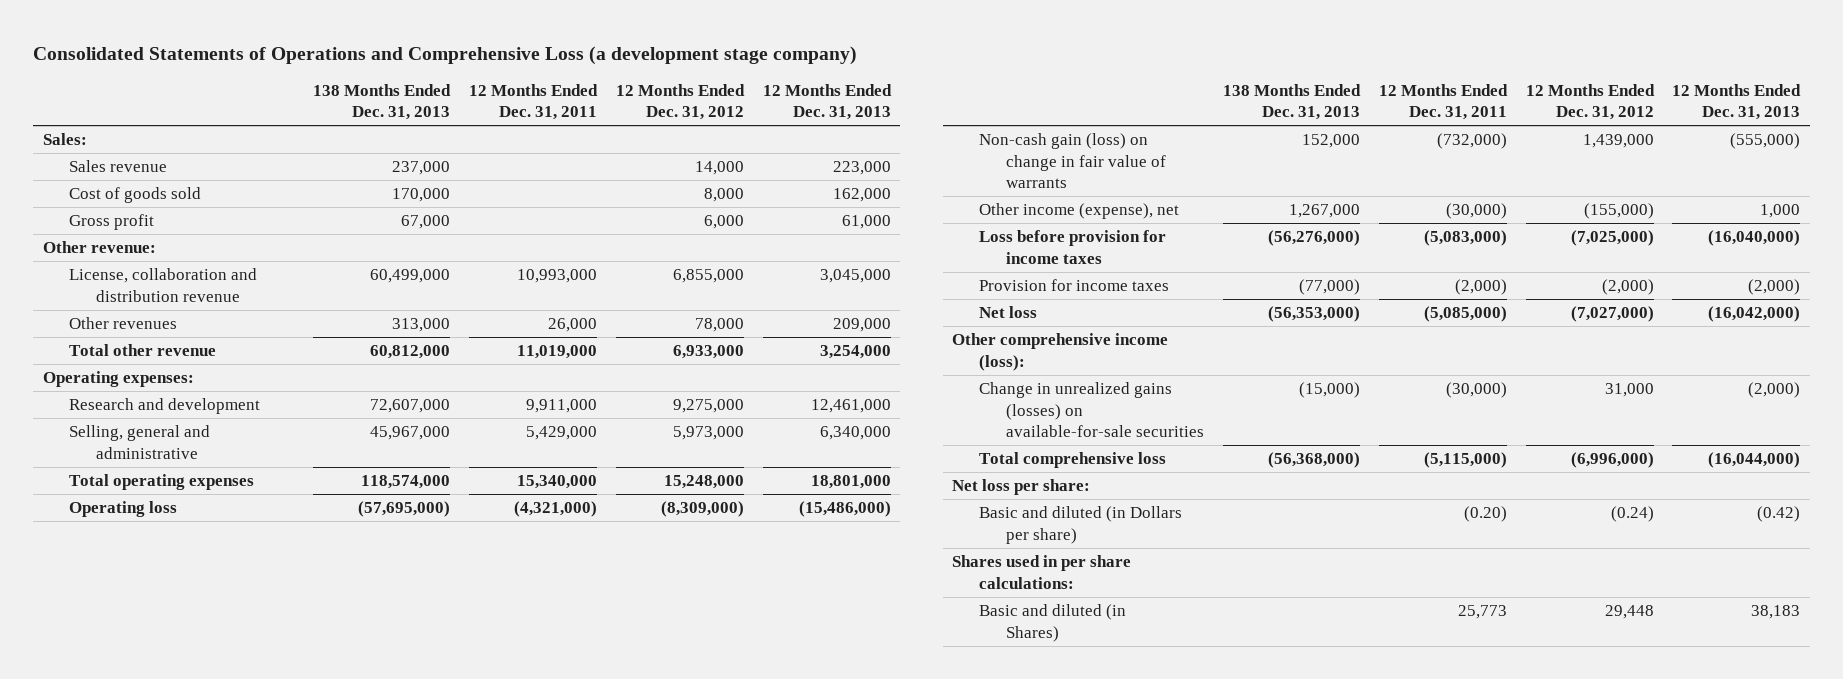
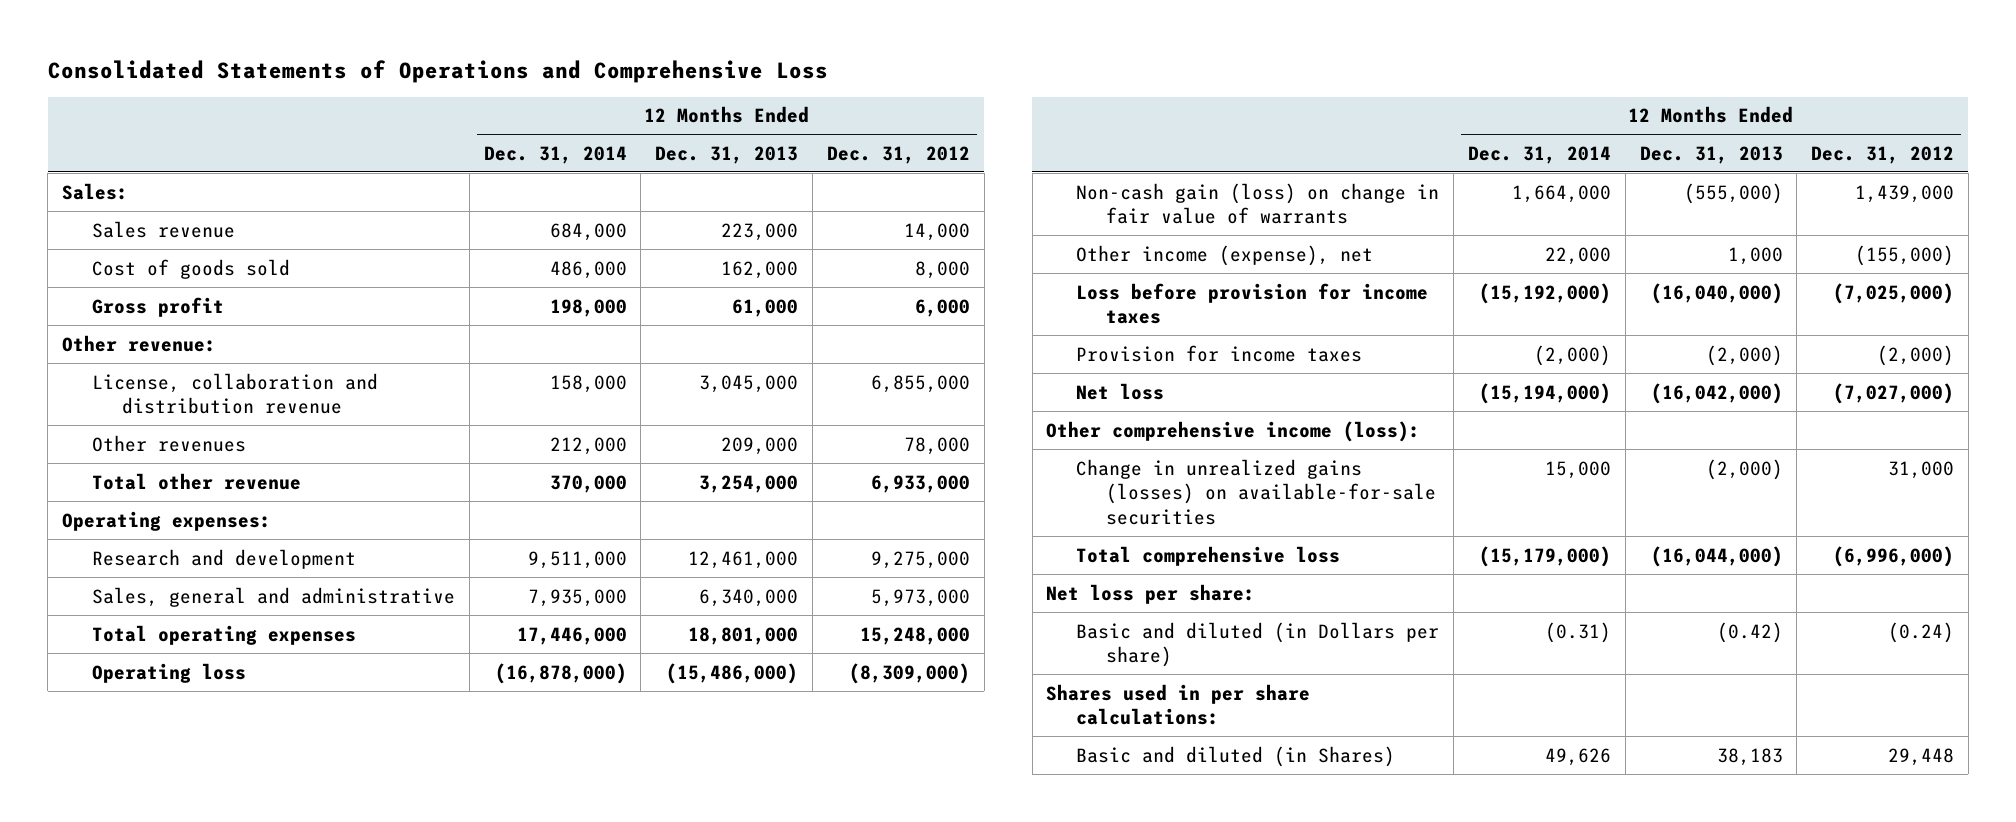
[33,45,858,65] Consolidated Statements of Operations and Comprehensive Loss (a development stage company) -> [47,59,828,83] Consolidated Statements of Operations and Comprehensive Loss
[313,83,452,121] 138 Months Ended Dec. 31, 2013 -> none
[469,83,599,121] 12 Months Ended Dec. 31, 2011 -> none
none -> [483,145,627,164] Dec. 31, 2014
[69,425,211,459] Selling, general and administrative -> [92,586,456,607] Sales, general and administrative

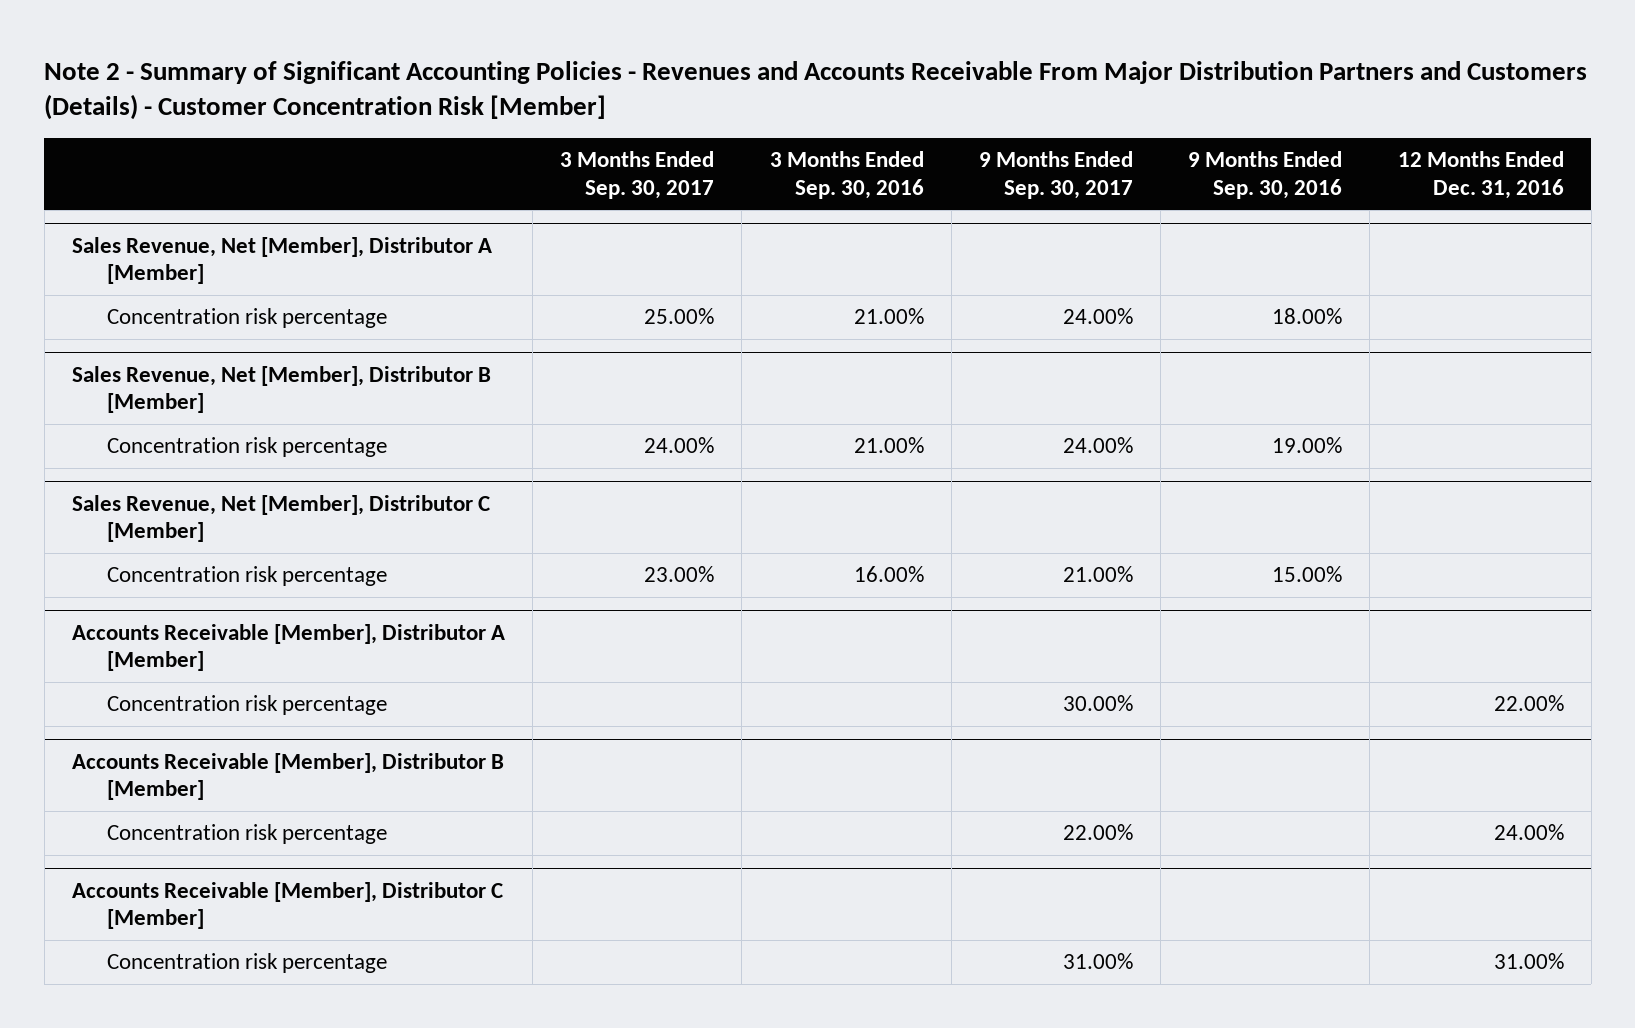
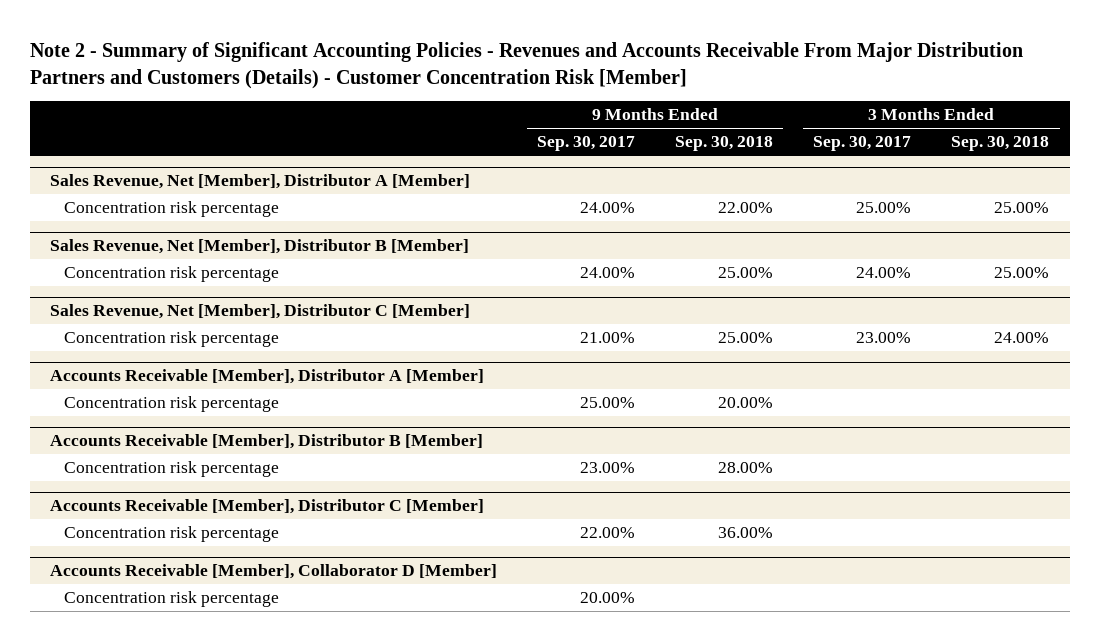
[769,151,924,199] 3 Months Ended Sep. 30, 2016 -> none
[1188,151,1343,199] 9 Months Ended Sep. 30, 2016 -> none
[1397,151,1564,199] 12 Months Ended Dec. 31, 2016 -> none
none -> [675,136,774,152] Sep. 30, 2018
none -> [951,136,1050,152] Sep. 30, 2018
[1062,695,1133,712] 30.00% -> [580,397,636,409] 25.00%
[1062,824,1133,841] 22.00% -> [580,462,636,474] 23.00%
[1062,953,1133,970] 31.00% -> [580,527,636,539] 22.00%
none -> [50,564,498,580] Accounts Receivable [Member], Collaborator D [Member]
none -> [64,591,280,608] Concentration risk percentage

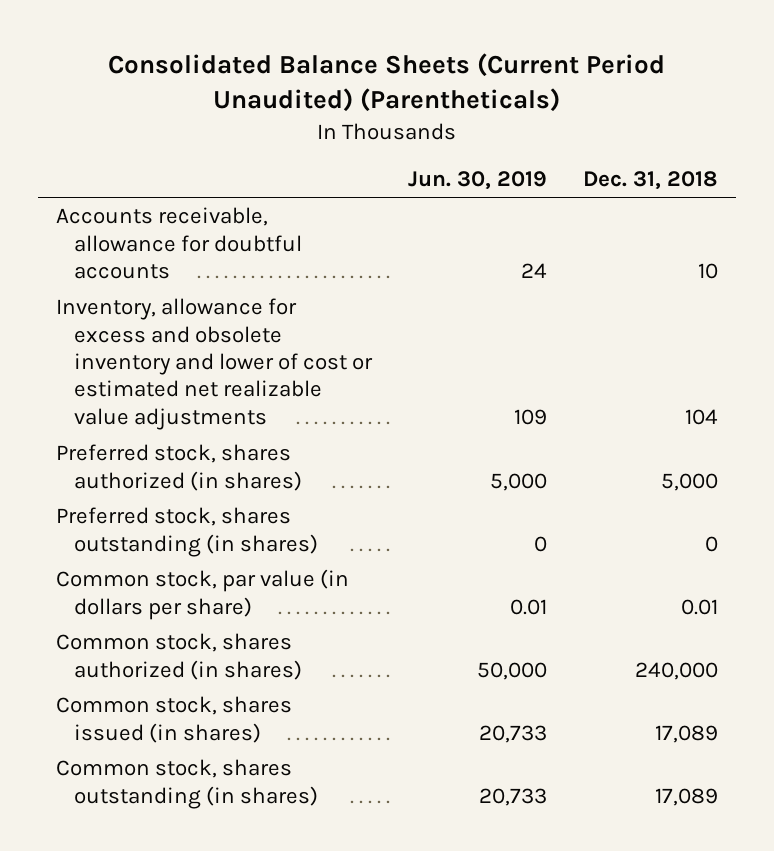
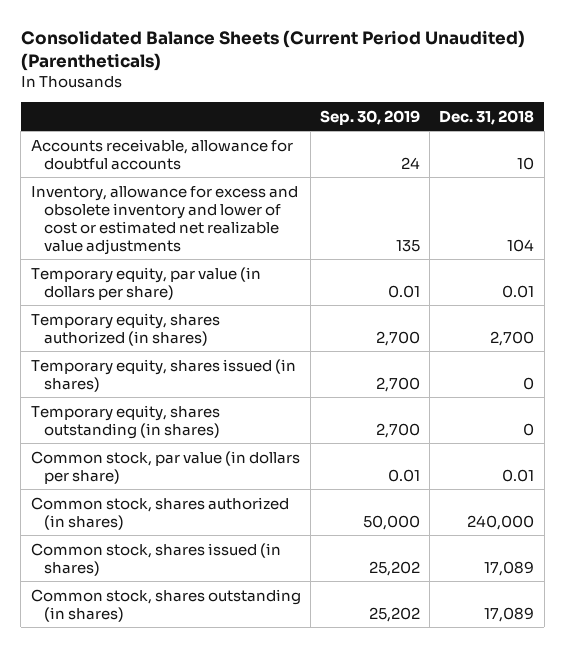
[407,171,547,191] Jun. 30, 2019 -> none
none -> [320,109,421,125] Sep. 30, 2019
[56,444,302,491] Preferred stock, shares authorized (in shares) -> none
[56,507,318,557] Preferred stock, shares outstanding (in shares) -> none
none -> [30,266,261,300] Temporary equity, par value (in dollars per share)
none -> [30,312,220,346] Temporary equity, shares authorized (in shares)
none -> [30,358,296,392] Temporary equity, shares issued (in shares)
none -> [30,404,220,439] Temporary equity, shares outstanding (in shares)

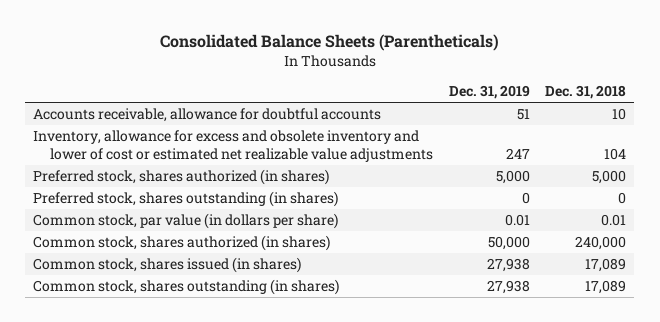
[20,30,525,72] Consolidated Balance Sheets (Current Period Unaudited) (Parentheticals) -> [159,34,499,52] Consolidated Balance Sheets (Parentheticals)
[320,109,421,125] Sep. 30, 2019 -> none
none -> [448,85,530,100] Dec. 31, 2019
[30,266,261,300] Temporary equity, par value (in dollars per share) -> none
[30,312,220,346] Temporary equity, shares authorized (in shares) -> none
[30,358,296,392] Temporary equity, shares issued (in shares) -> none
[30,404,220,439] Temporary equity, shares outstanding (in shares) -> none
none -> [33,169,330,186] Preferred stock, shares authorized (in shares)
none -> [33,191,339,208] Preferred stock, shares outstanding (in shares)

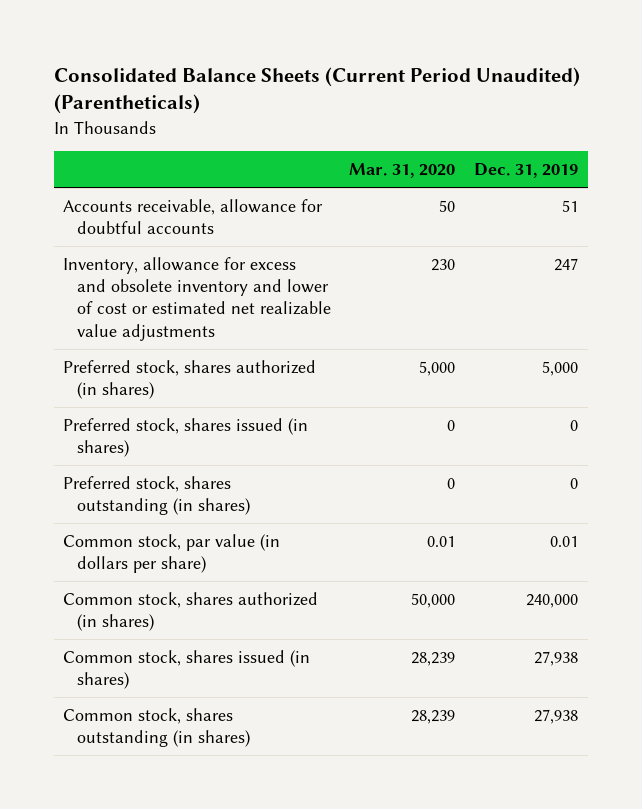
[159,34,499,52] Consolidated Balance Sheets (Parentheticals) -> [54,66,581,115] Consolidated Balance Sheets (Current Period Unaudited) (Parentheticals)
[545,85,627,100] Dec. 31, 2018 -> none
none -> [349,163,456,179] Mar. 31, 2020
none -> [63,417,309,458] Preferred stock, shares issued (in shares)
[487,236,530,251] 50,000 -> [526,593,579,608] 240,000

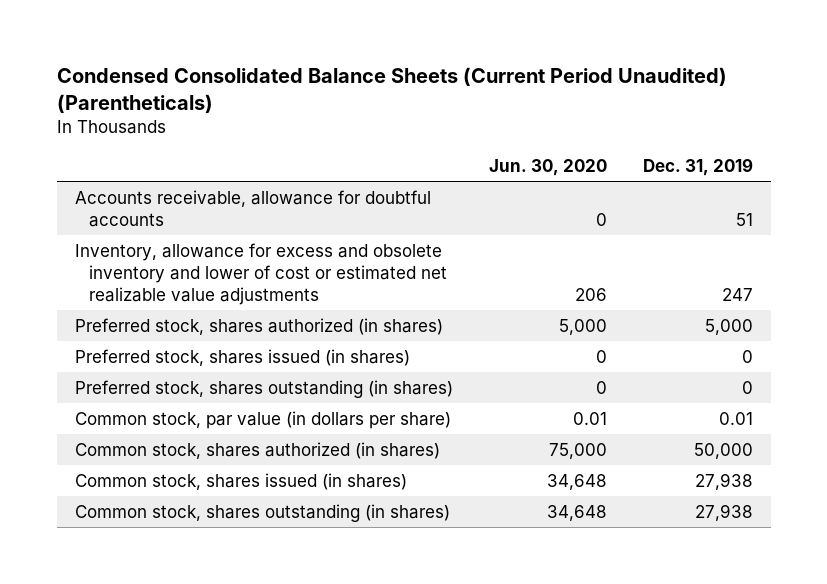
[54,66,581,115] Consolidated Balance Sheets (Current Period Unaudited) (Parentheticals) -> [56,67,727,114] Condensed Consolidated Balance Sheets (Current Period Unaudited) (Parentheticals)
[349,163,456,179] Mar. 31, 2020 -> none
none -> [488,159,607,177] Jun. 30, 2020
[526,593,579,608] 240,000 -> [693,442,753,459] 50,000

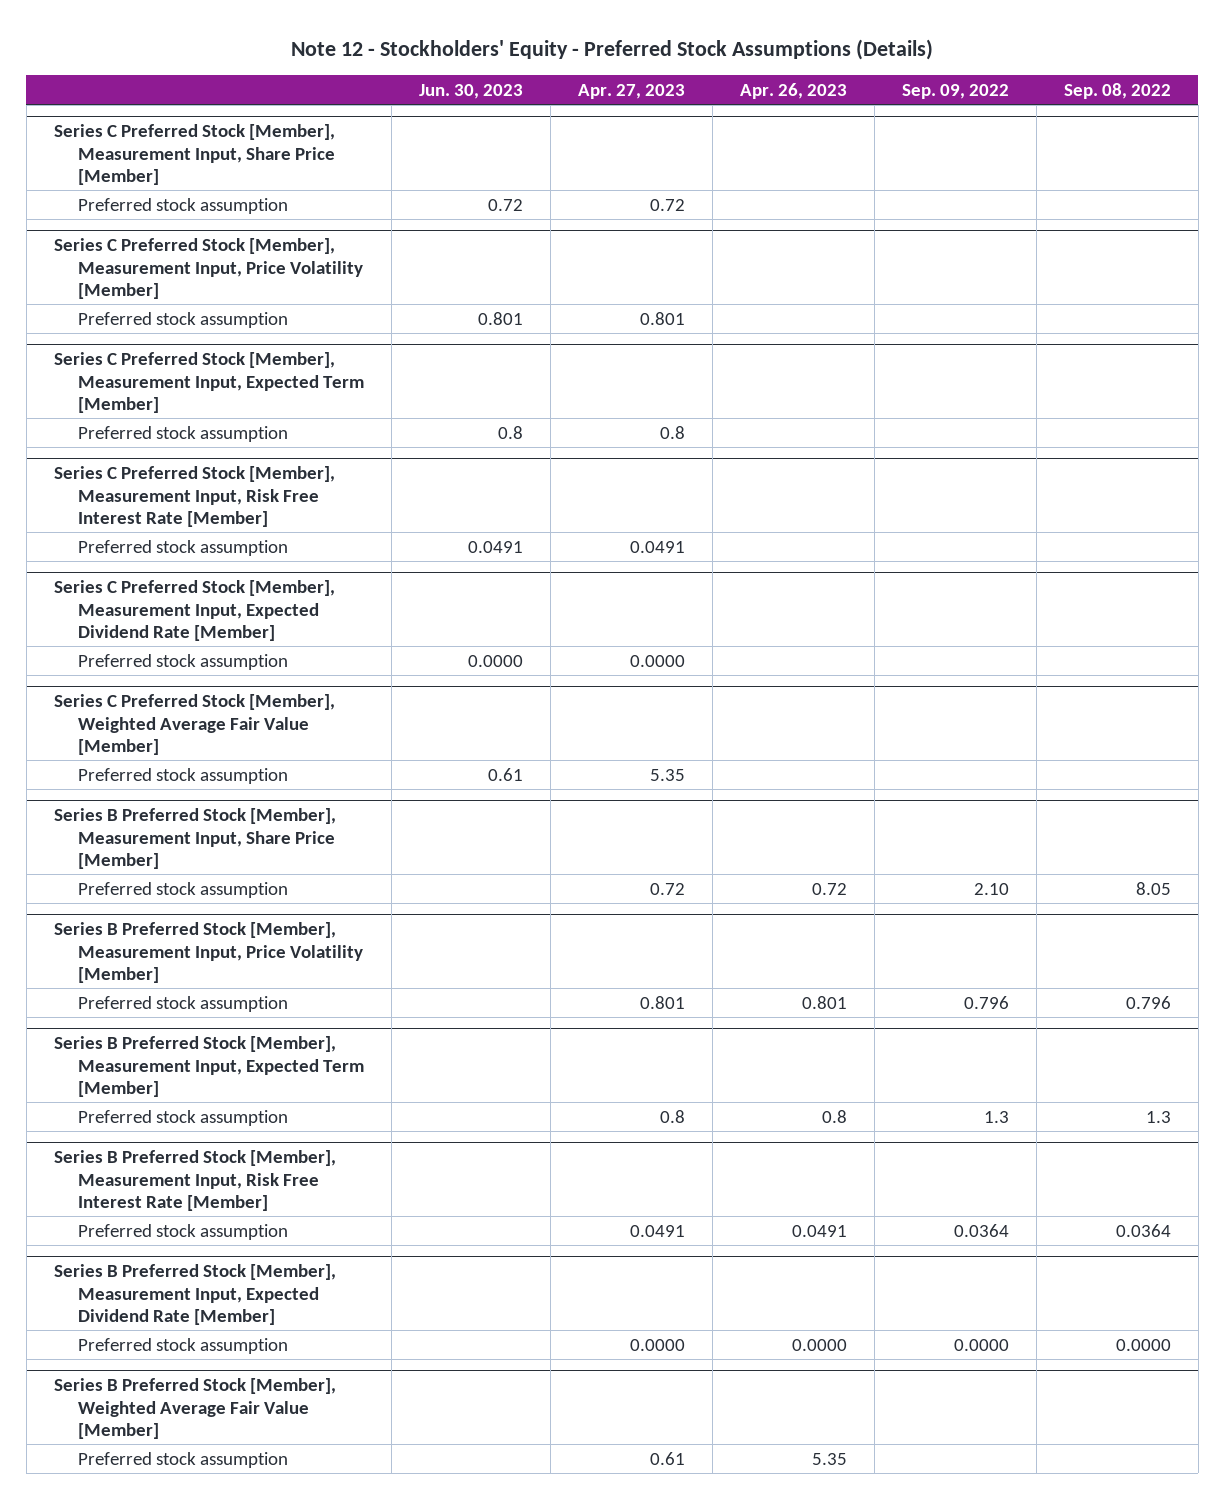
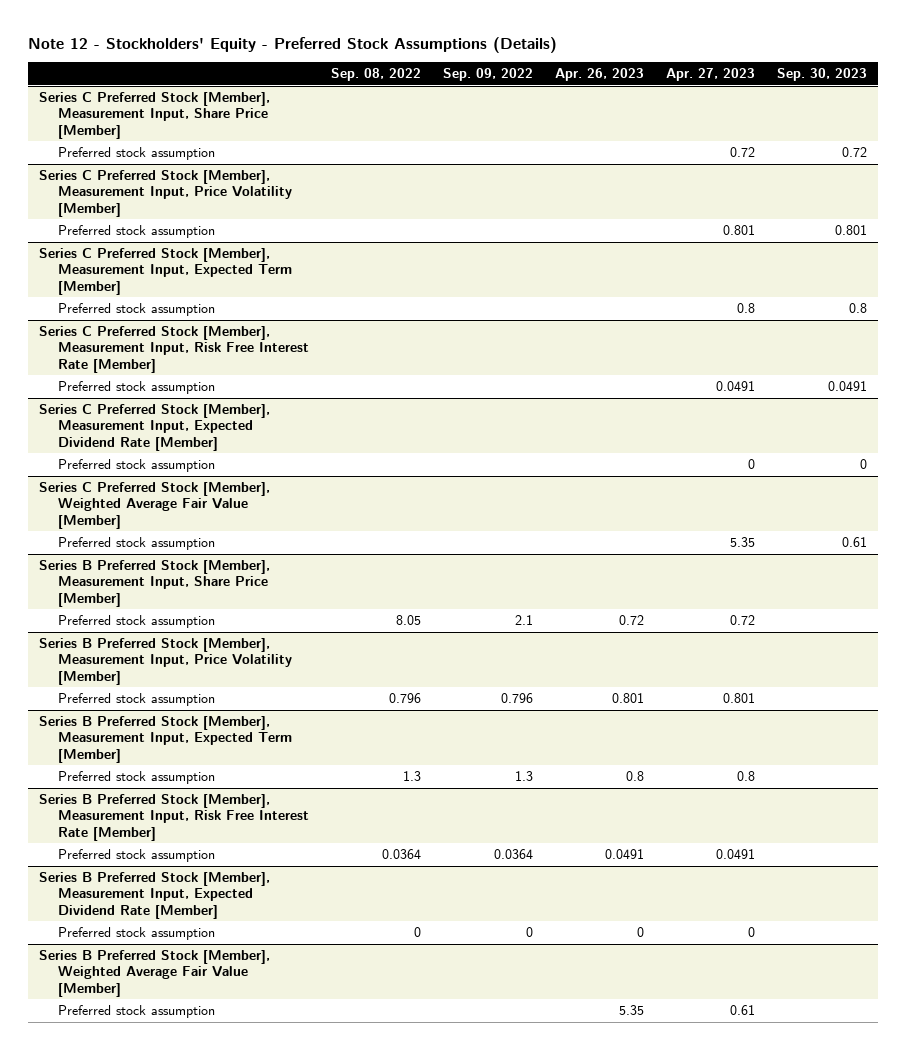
[419,83,524,99] Jun. 30, 2023 -> none
none -> [776,68,867,82] Sep. 30, 2023
[630,654,686,667] 0.0000 -> [747,459,755,470] 0
[973,882,1009,895] 2.10 -> [514,615,533,626] 2.1
[630,1338,686,1351] 0.0000 -> [747,927,755,938] 0
[792,1338,848,1351] 0.0000 -> [636,927,644,938] 0
[953,1338,1009,1351] 0.0000 -> [525,927,533,938] 0
[1115,1338,1171,1351] 0.0000 -> [413,927,421,938] 0

